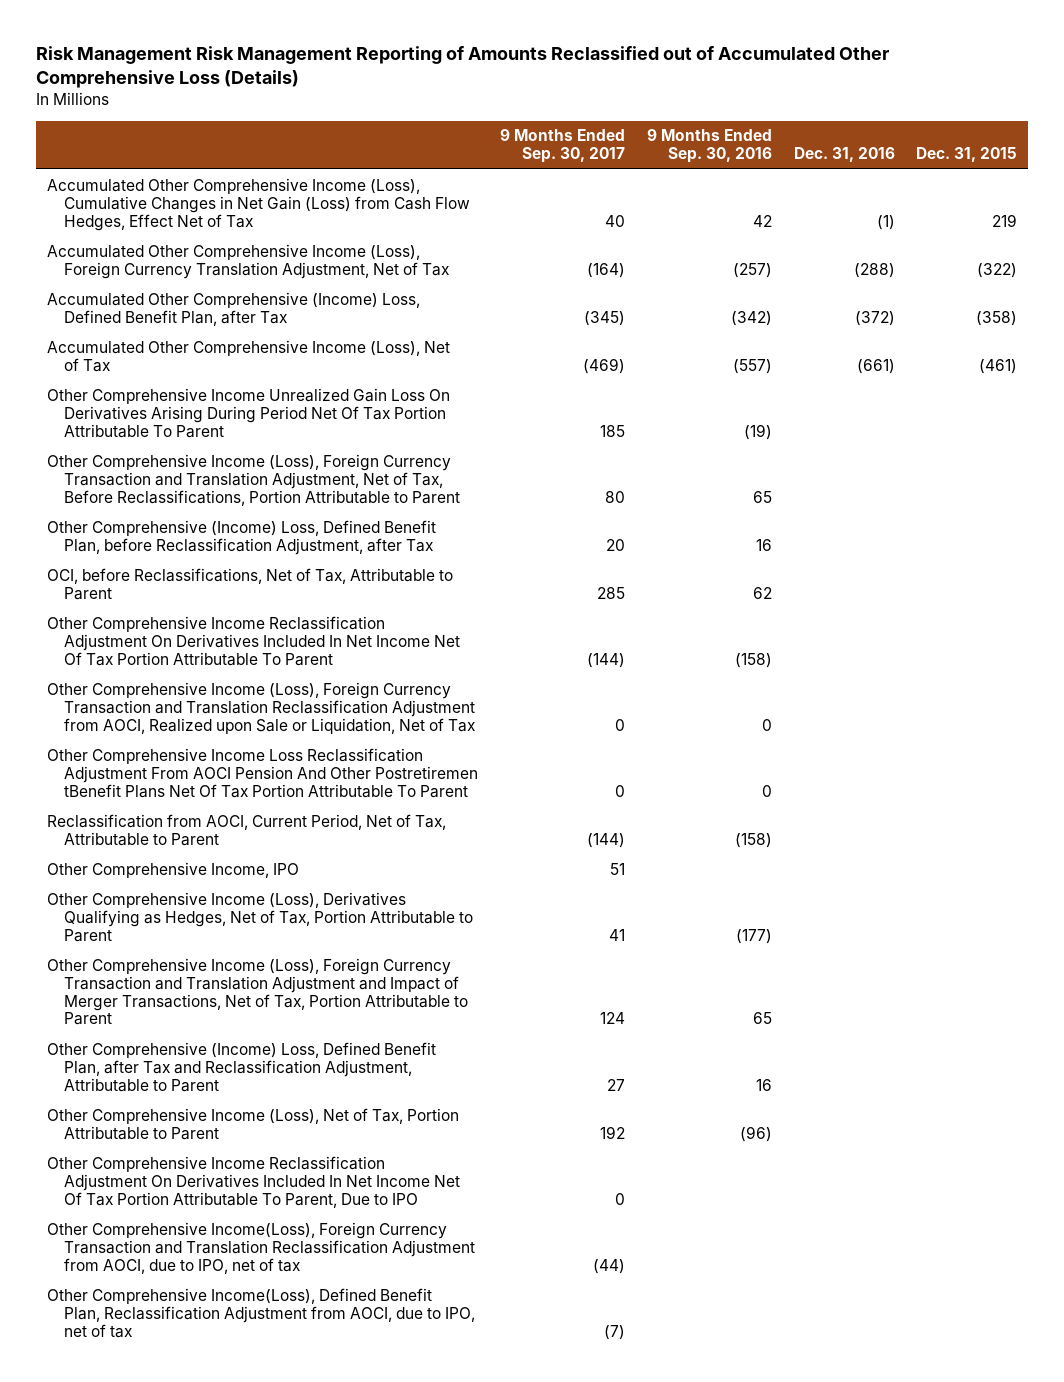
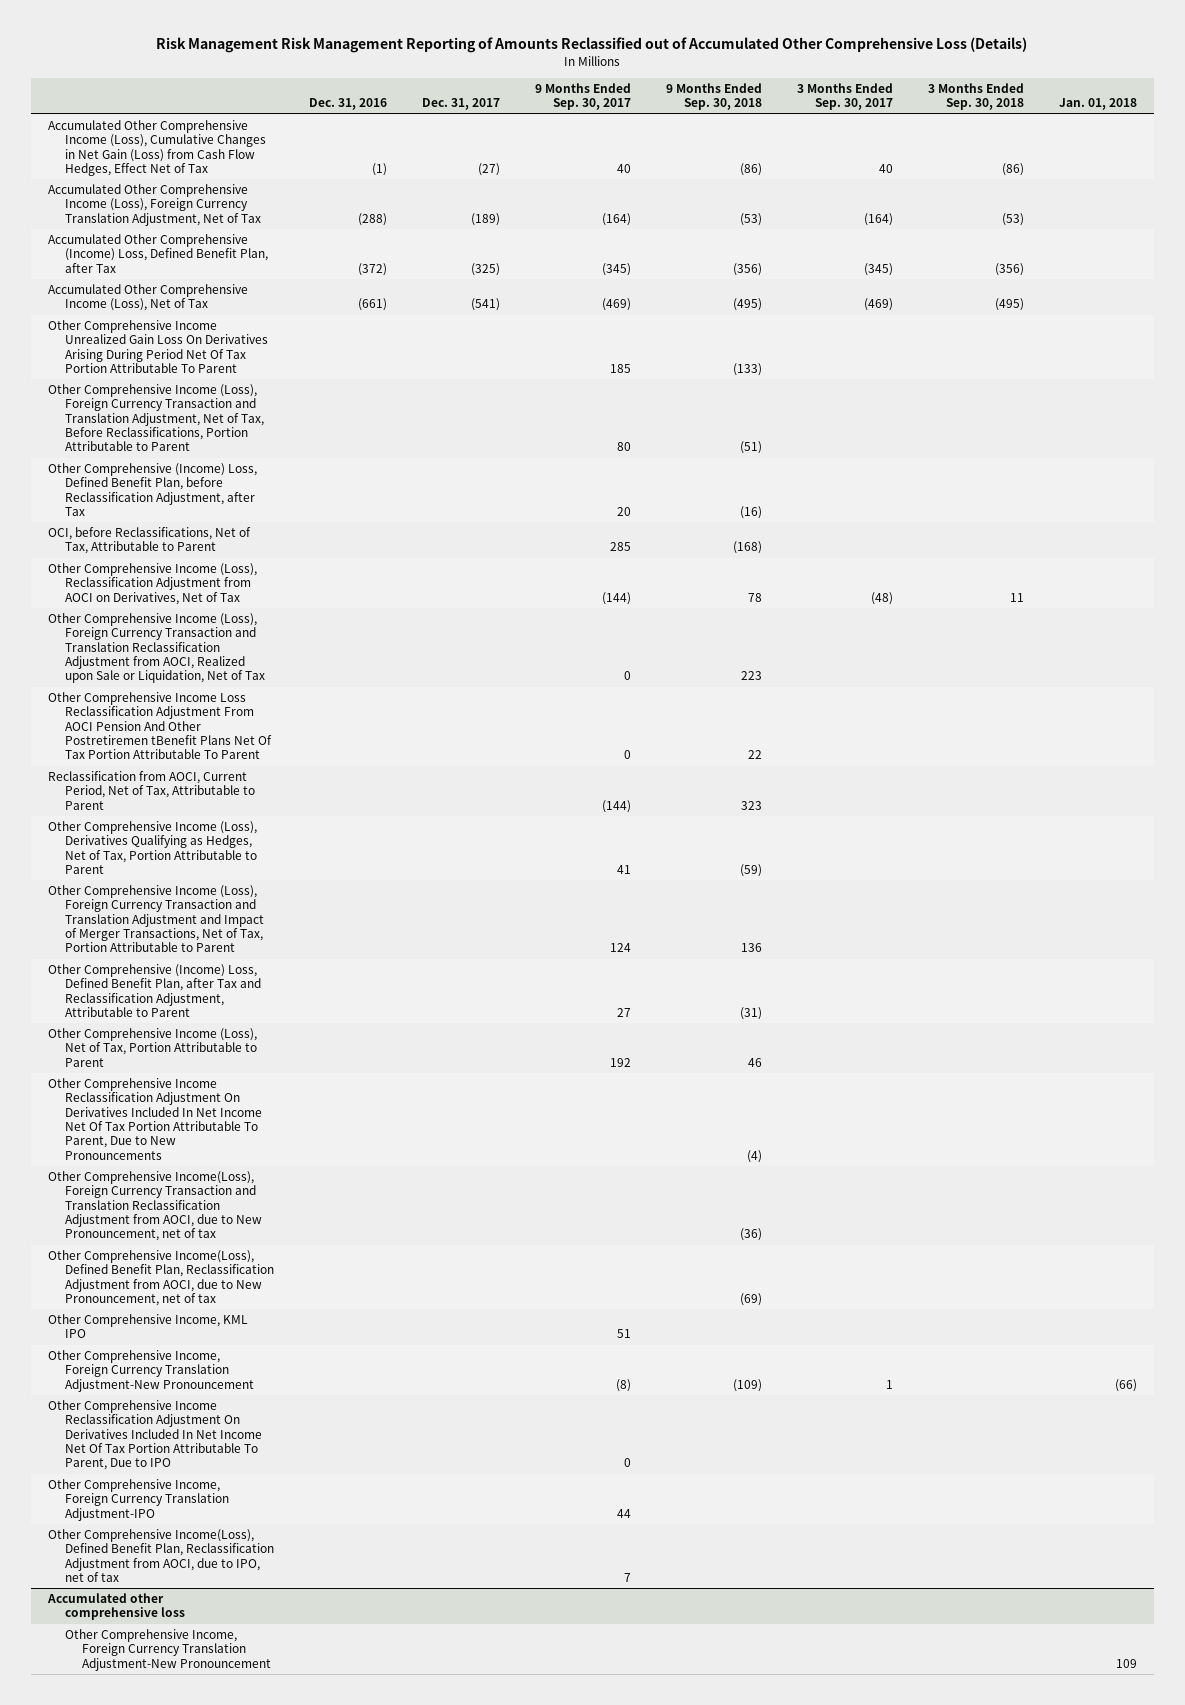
[646,129,772,164] 9 Months Ended Sep. 30, 2016 -> none
[916,147,1018,163] Dec. 31, 2015 -> none
none -> [421,98,500,111] Dec. 31, 2017
none -> [665,83,762,111] 9 Months Ended Sep. 30, 2018
none -> [796,83,893,111] 3 Months Ended Sep. 30, 2017
none -> [927,83,1024,111] 3 Months Ended Sep. 30, 2018
none -> [1058,98,1137,111] Jan. 01, 2018
[46,615,461,666] Other Comprehensive Income Reclassification Adjustment On Derivatives Included In Net Income Net Of Tax Portion Attributable To Parent -> [48,563,258,605] Other Comprehensive Income (Loss), Reclassification Adjustment from AOCI on Derivatives, Net of Tax
[46,861,299,878] Other Comprehensive Income, IPO -> none
none -> [48,1078,262,1160] Other Comprehensive Income Reclassification Adjustment On Derivatives Included In Net Income Net Of Tax Portion Attributable To Parent, Due to New Pronouncements
none -> [48,1171,262,1242] Other Comprehensive Income(Loss), Foreign Currency Transaction and Translation Reclassification Adjustment from AOCI, due to New Pronouncement, net of tax
none -> [48,1250,274,1307] Other Comprehensive Income(Loss), Defined Benefit Plan, Reclassification Adjustment from AOCI, due to New Pronouncement, net of tax
none -> [48,1314,249,1339] Other Comprehensive Income, KML IPO
none -> [48,1350,254,1392] Other Comprehensive Income, Foreign Currency Translation Adjustment-New Pronouncement
[46,1221,476,1274] Other Comprehensive Income(Loss), Foreign Currency Transaction and Translation Reclassification Adjustment from AOCI, due to IPO, net of tax -> none
none -> [48,1479,229,1521] Other Comprehensive Income, Foreign Currency Translation Adjustment-IPO
[603,1324,625,1340] (7) -> [623,1573,631,1583] 7
none -> [47,1593,185,1621] Accumulated other comprehensive loss
none -> [64,1629,271,1671] Other Comprehensive Income, Foreign Currency Translation Adjustment-New Pronouncement

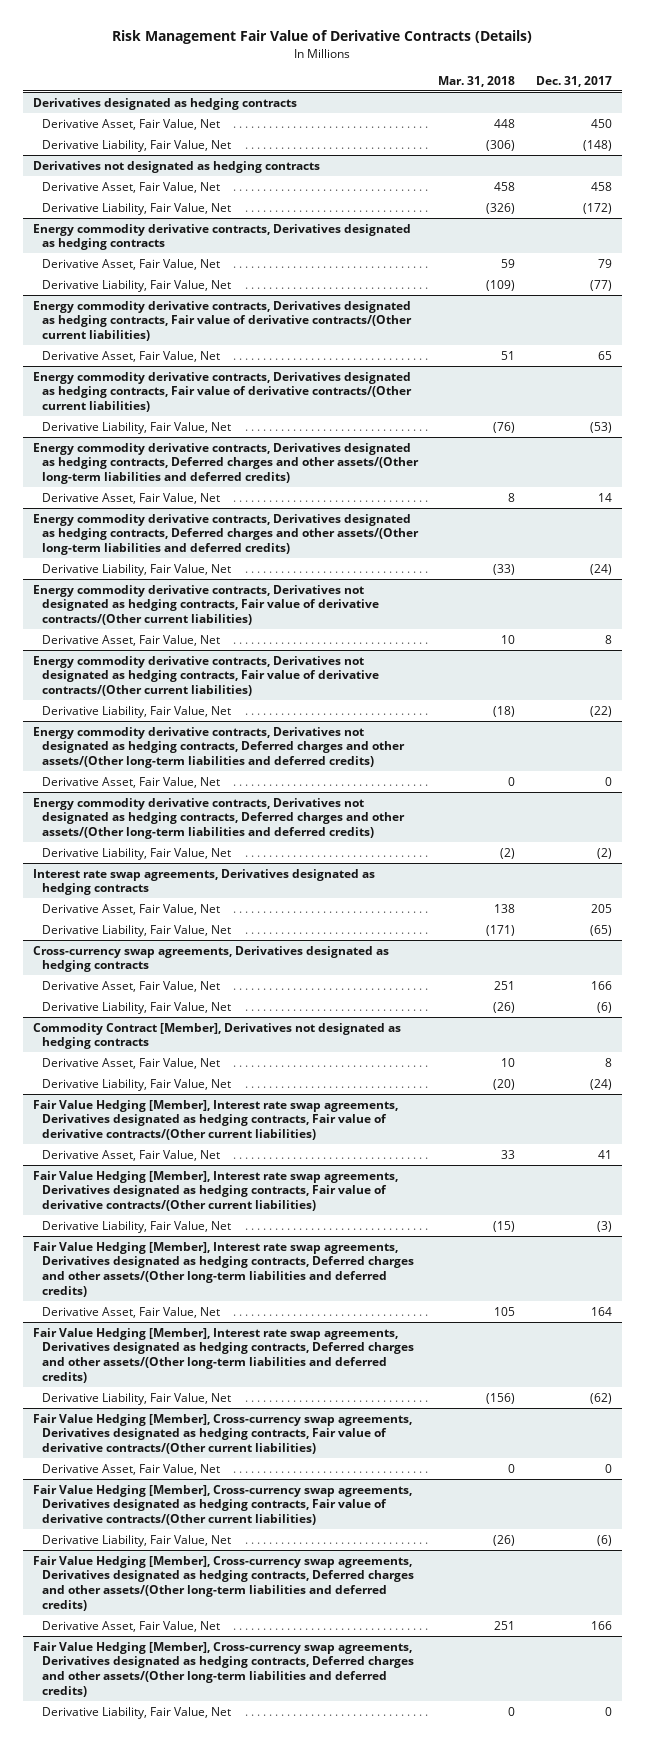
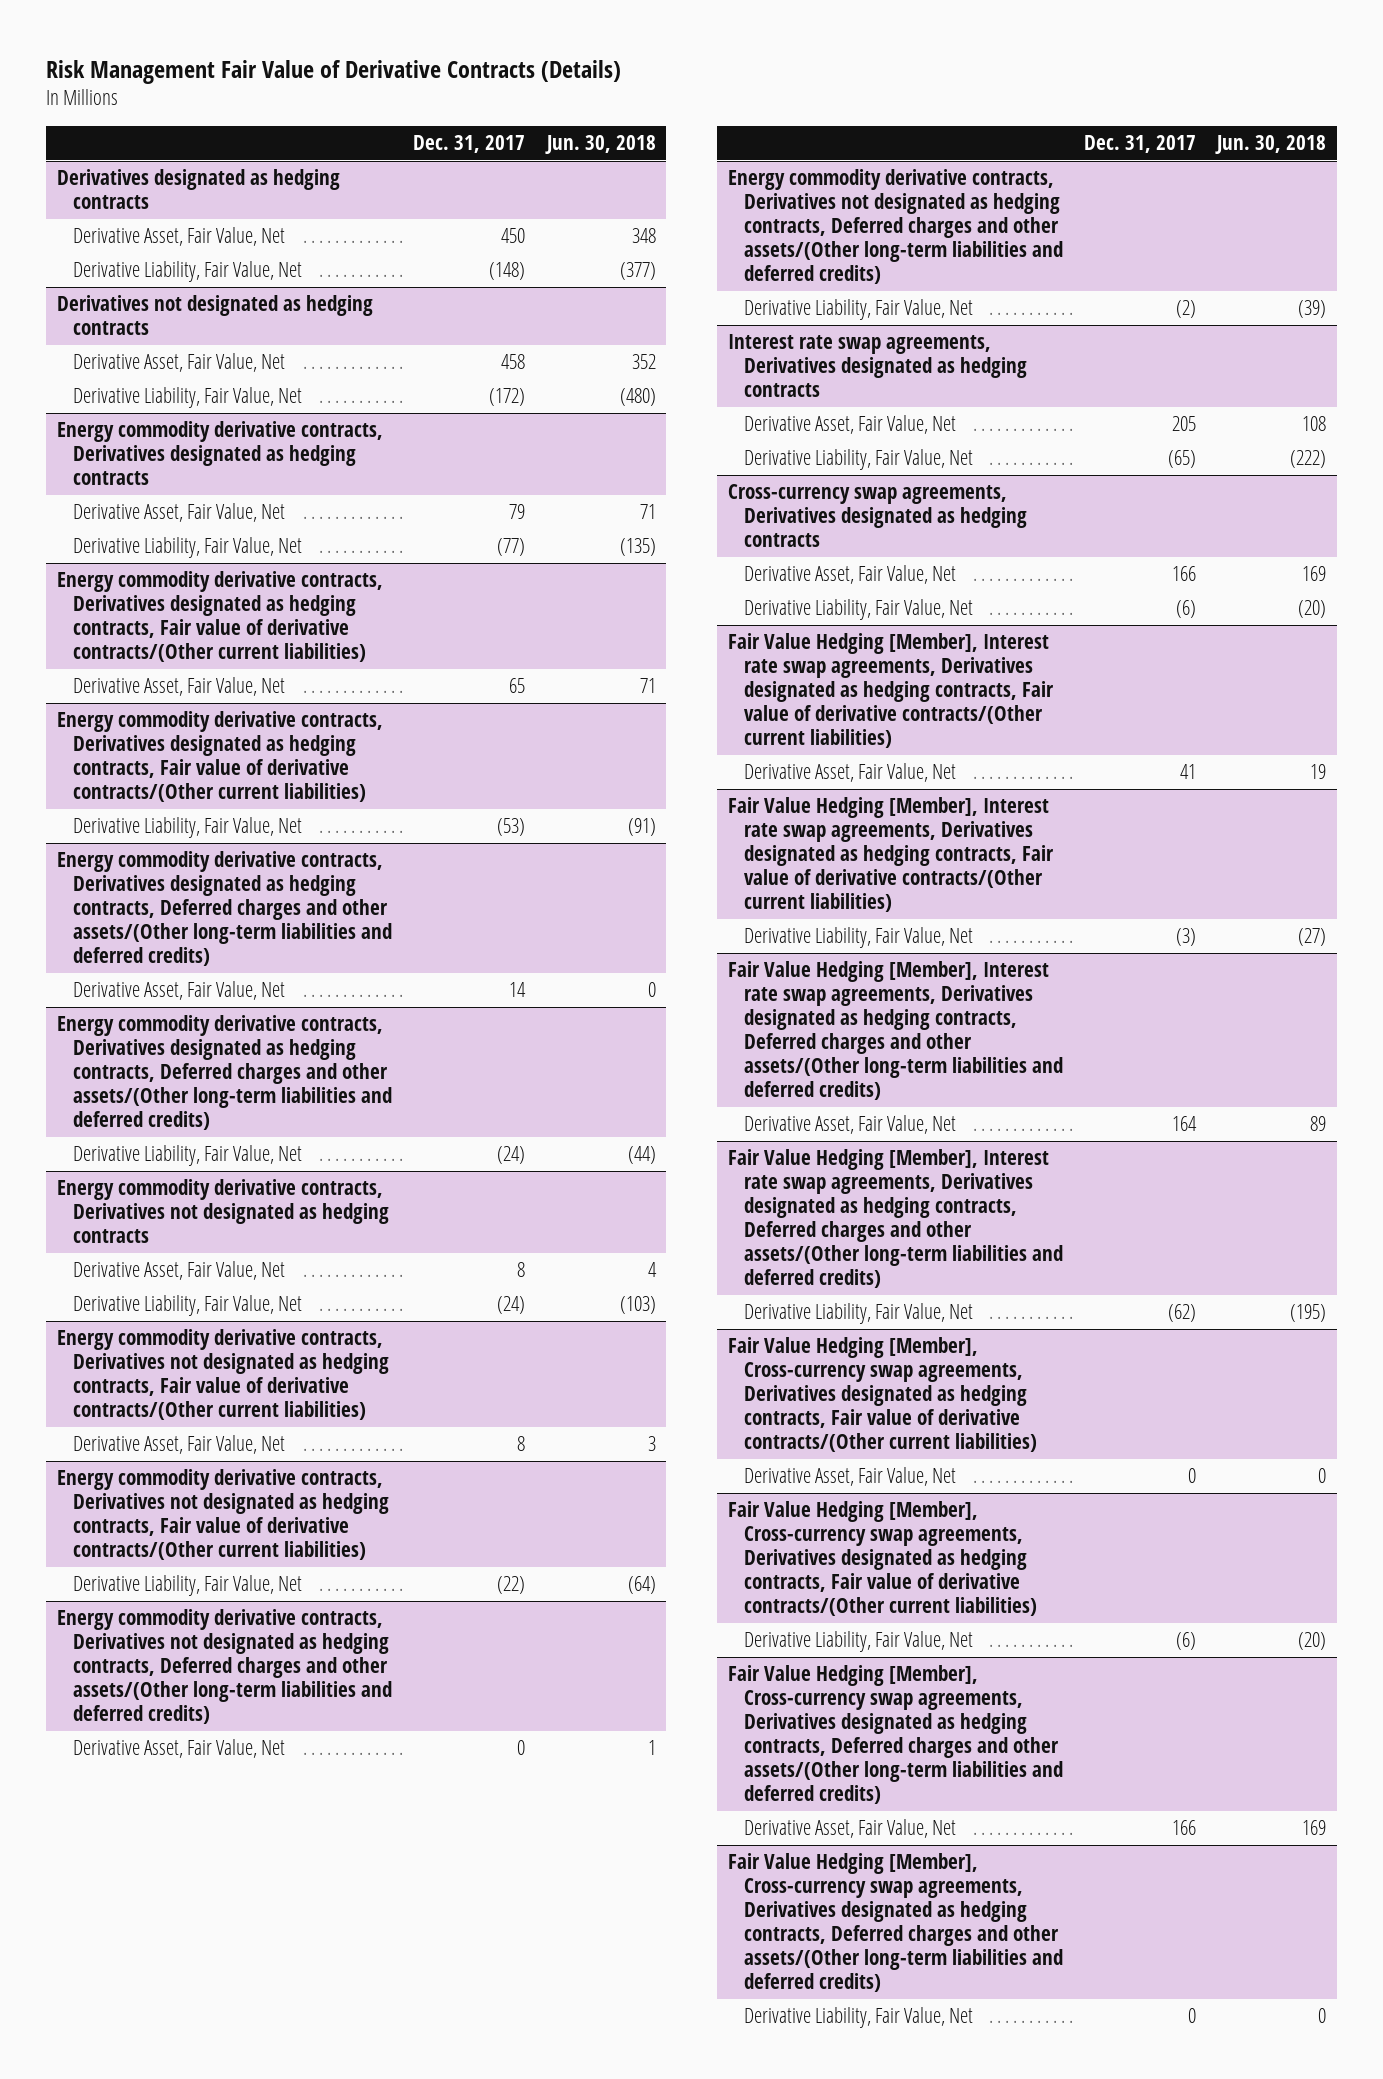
[438,75,516,87] Mar. 31, 2018 -> none
none -> [544,134,656,154] Jun. 30, 2018
none -> [57,1179,389,1244] Energy commodity derivative contracts, Derivatives not designated as hedging contracts
none -> [72,1261,285,1281] Derivative Asset, Fair Value, Net
none -> [72,1295,302,1317] Derivative Liability, Fair Value, Net
[32,1022,401,1050] Commodity Contract [Member], Derivatives not designated as hedging contracts -> none
[41,1057,220,1069] Derivative Asset, Fair Value, Net -> none
[41,1078,231,1091] Derivative Liability, Fair Value, Net -> none

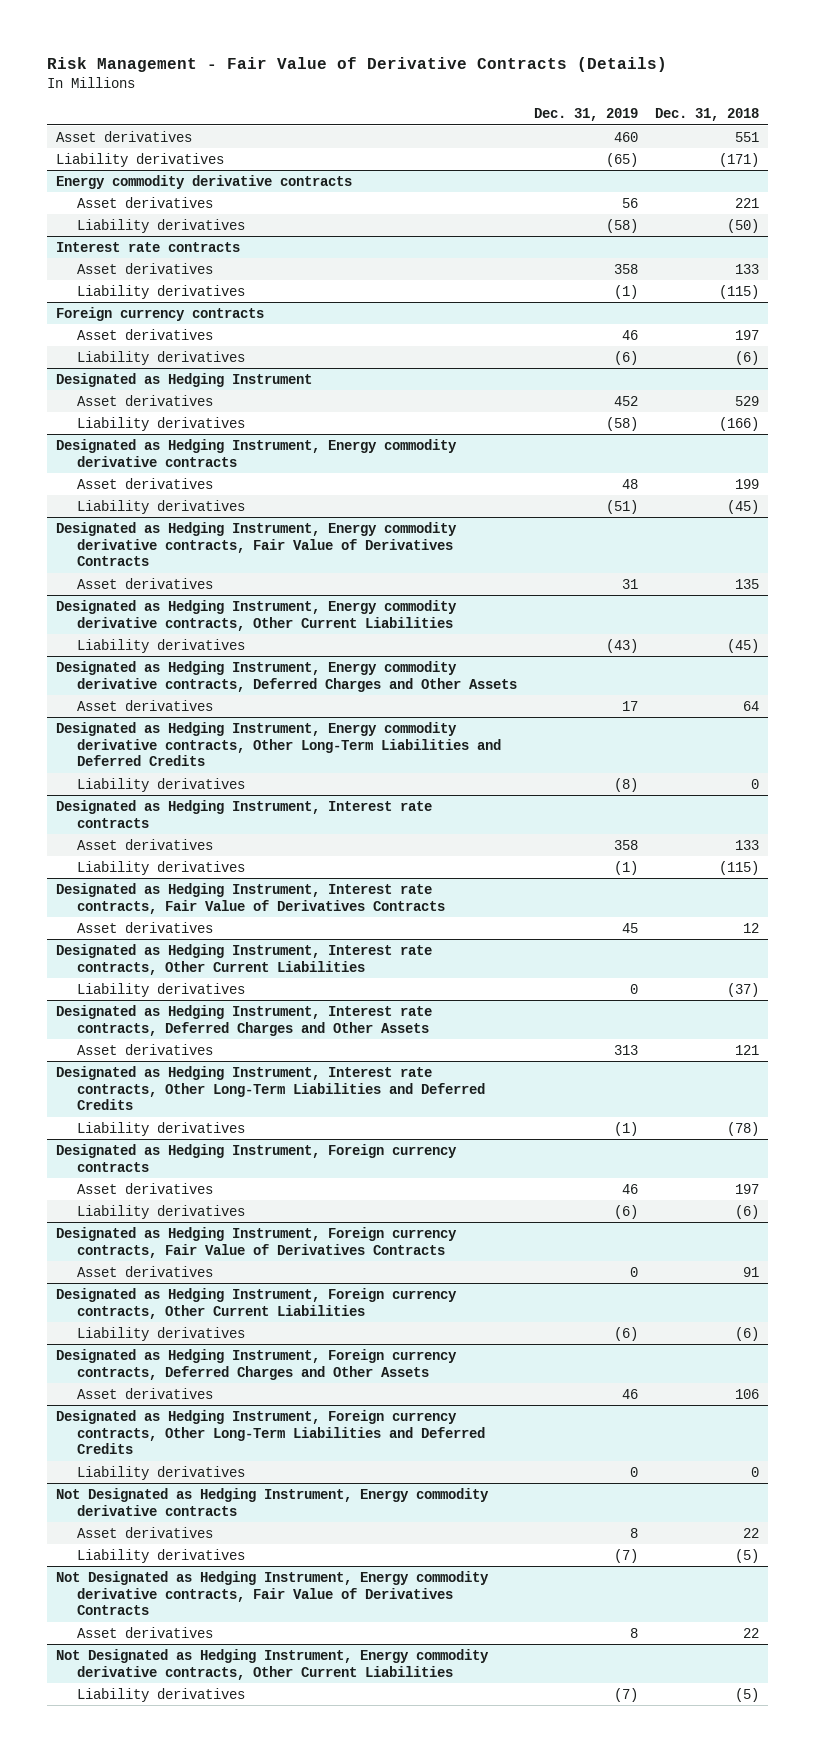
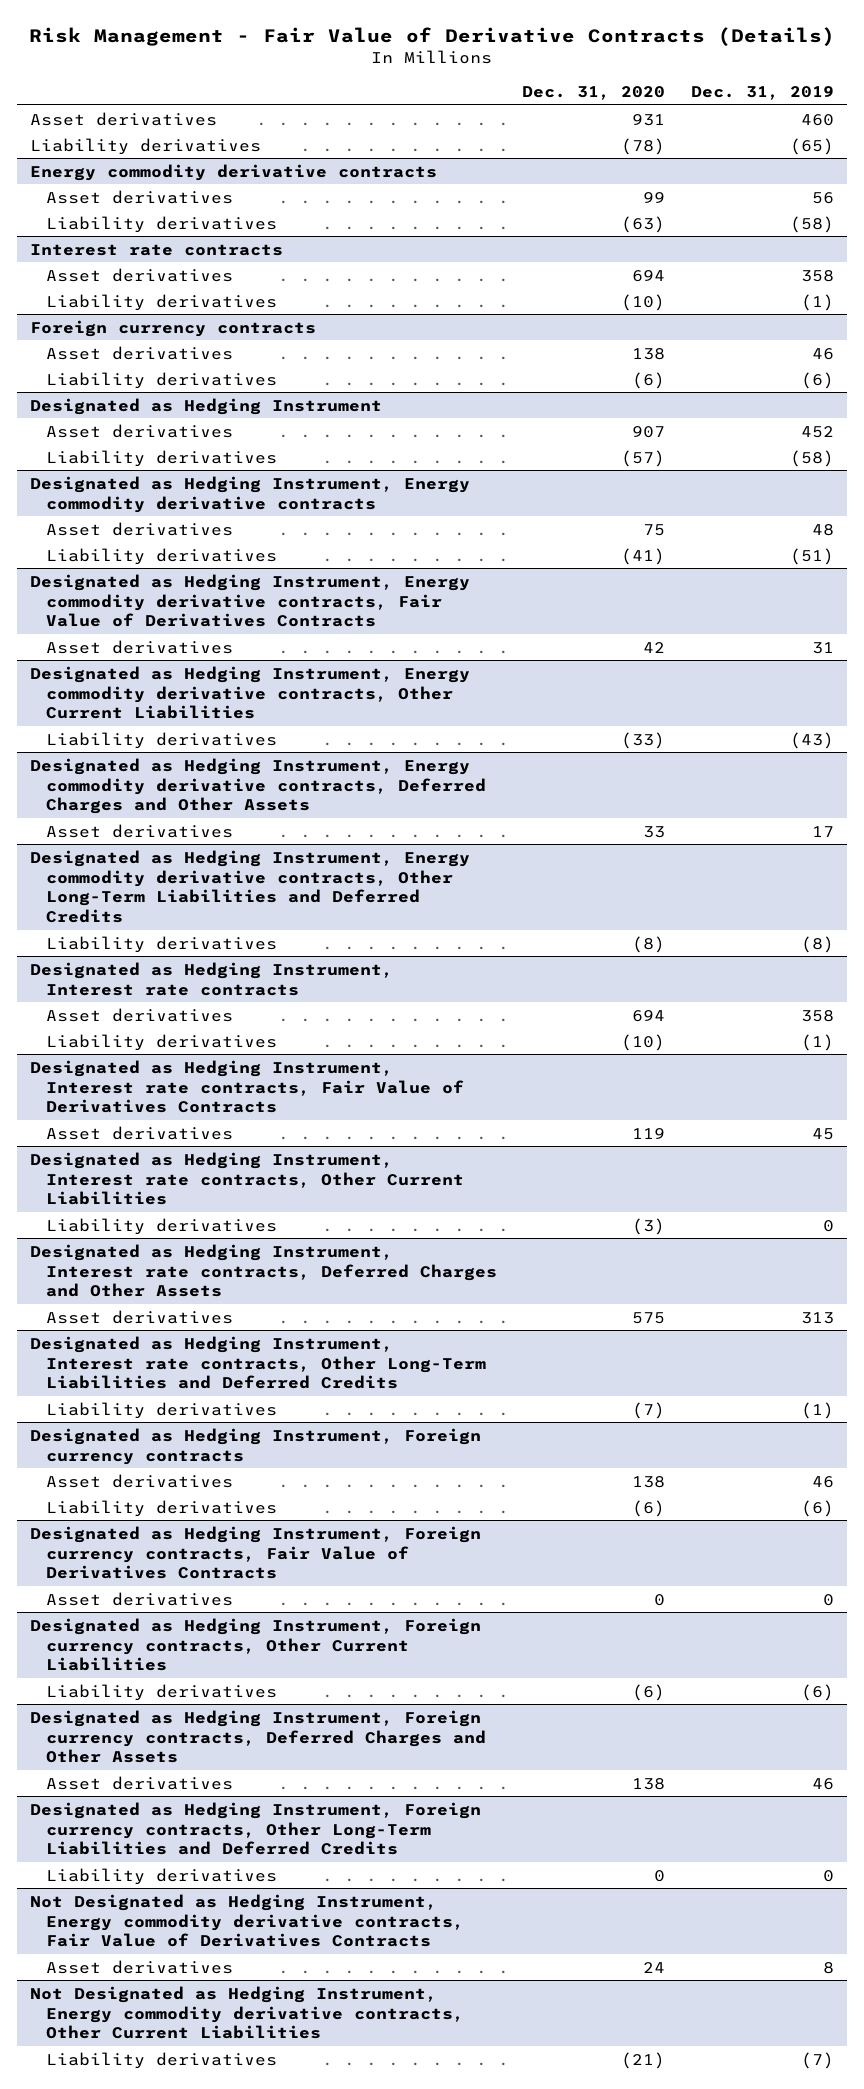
[655,107,760,121] Dec. 31, 2018 -> none
none -> [522,86,666,101] Dec. 31, 2020
[55,1487,489,1516] Not Designated as Hedging Instrument, Energy commodity derivative contracts -> none
[76,1526,213,1538] Asset derivatives -> none
[76,1548,245,1563] Liability derivatives -> none

